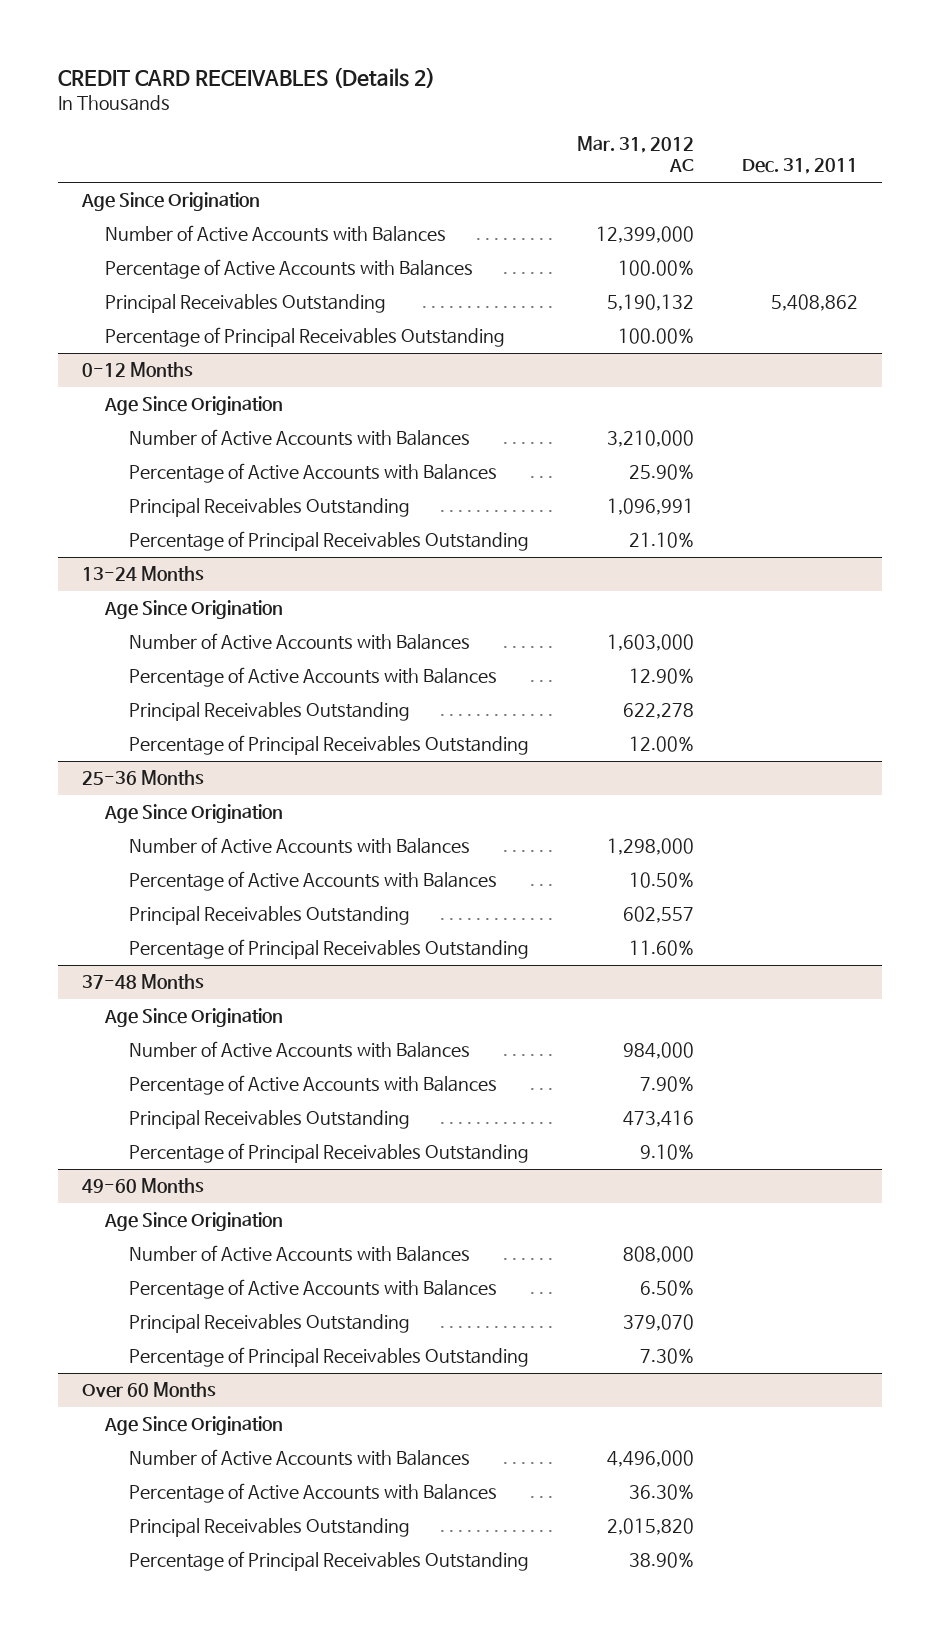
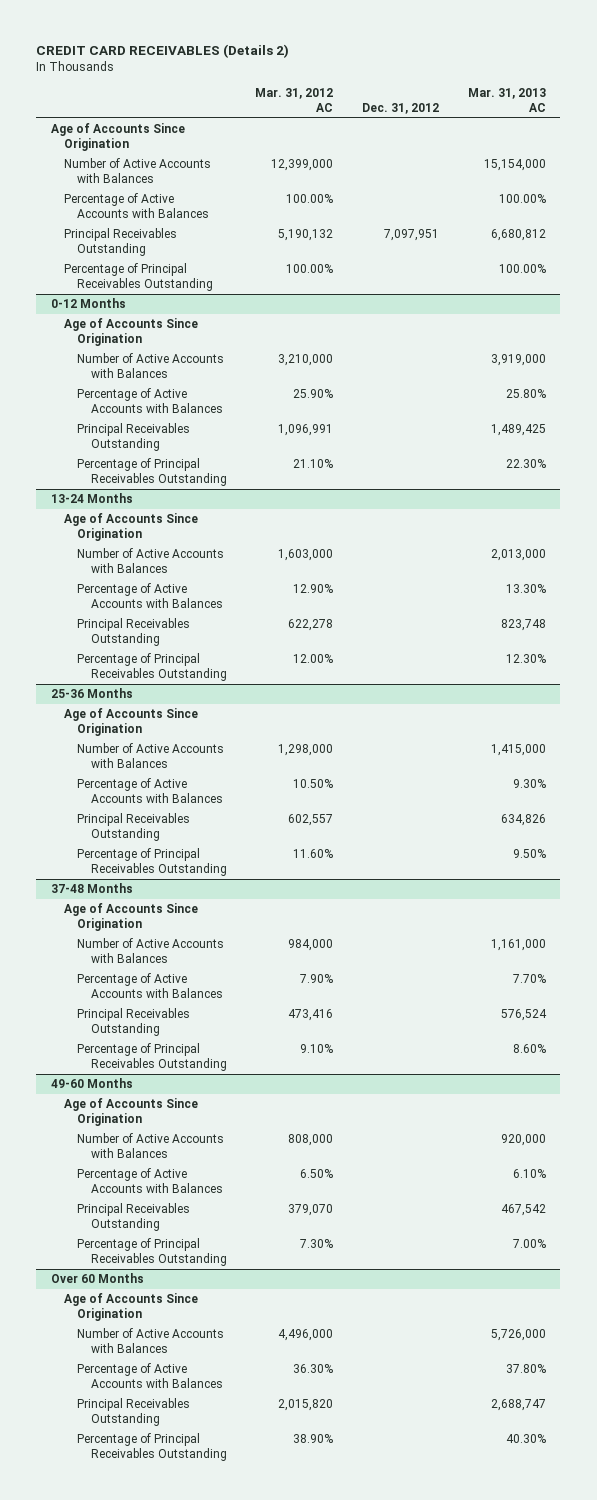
[741,158,858,175] Dec. 31, 2011 -> none
none -> [362,102,440,114] Dec. 31, 2012
none -> [467,88,546,112] Mar. 31, 2013 AC
[80,192,260,212] Age Since Origination -> [50,123,185,151] Age of Accounts Since Origination
[104,396,284,416] Age Since Origination -> [64,318,199,346] Age of Accounts Since Origination
[104,600,284,620] Age Since Origination -> [64,513,199,541] Age of Accounts Since Origination
[104,804,284,824] Age Since Origination -> [64,708,199,736] Age of Accounts Since Origination
[104,1008,284,1028] Age Since Origination -> [64,903,199,931] Age of Accounts Since Origination
[104,1212,284,1232] Age Since Origination -> [64,1098,199,1126] Age of Accounts Since Origination
[104,1416,284,1436] Age Since Origination -> [64,1293,199,1321] Age of Accounts Since Origination

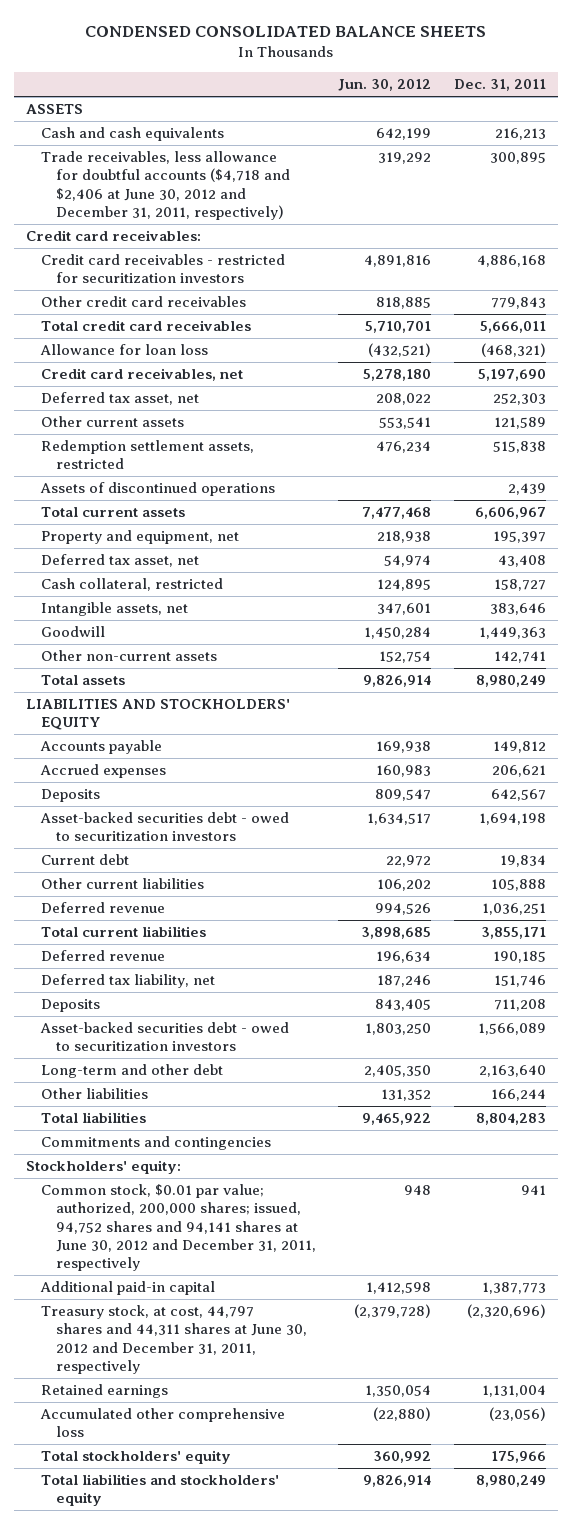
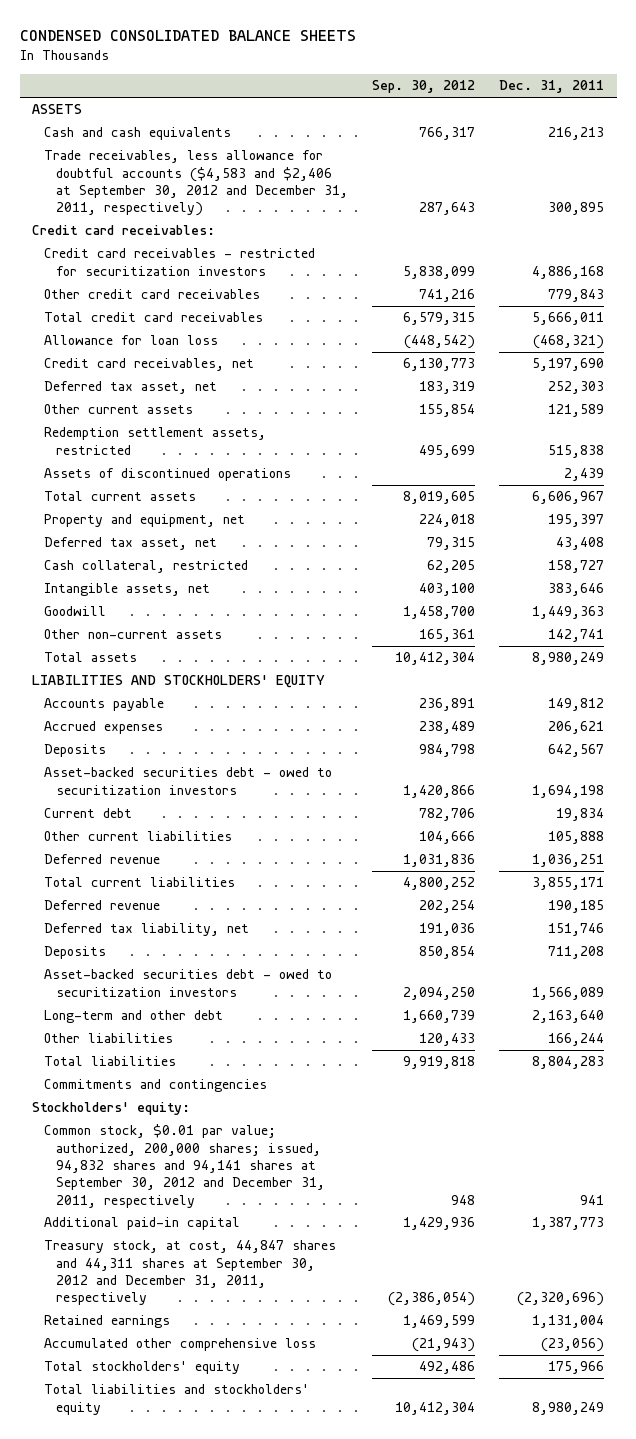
[338,79,432,92] Jun. 30, 2012 -> none
none -> [372,80,476,94] Sep. 30, 2012
[40,151,290,220] Trade receivables, less allowance for doubtful accounts ($4,718 and $2,406 at June 30, 2012 and December 31, 2011, respectively) -> [43,150,349,217] Trade receivables, less allowance for doubtful accounts ($4,583 and $2,406 at September 30, 2012 and December 31, 2011, respectively)
[40,1184,316,1271] Common stock, $0.01 par value; authorized, 200,000 shares; issued, 94,752 shares and 94,141 shares at June 30, 2012 and December 31, 2011, respectively -> [43,1124,326,1208] Common stock, $0.01 par value; authorized, 200,000 shares; issued, 94,832 shares and 94,141 shares at September 30, 2012 and December 31, 2011, respectively
[40,1305,307,1374] Treasury stock, at cost, 44,797 shares and 44,311 shares at June 30, 2012 and December 31, 2011, respectively -> [43,1240,336,1306] Treasury stock, at cost, 44,847 shares and 44,311 shares at September 30, 2012 and December 31, 2011, respectively

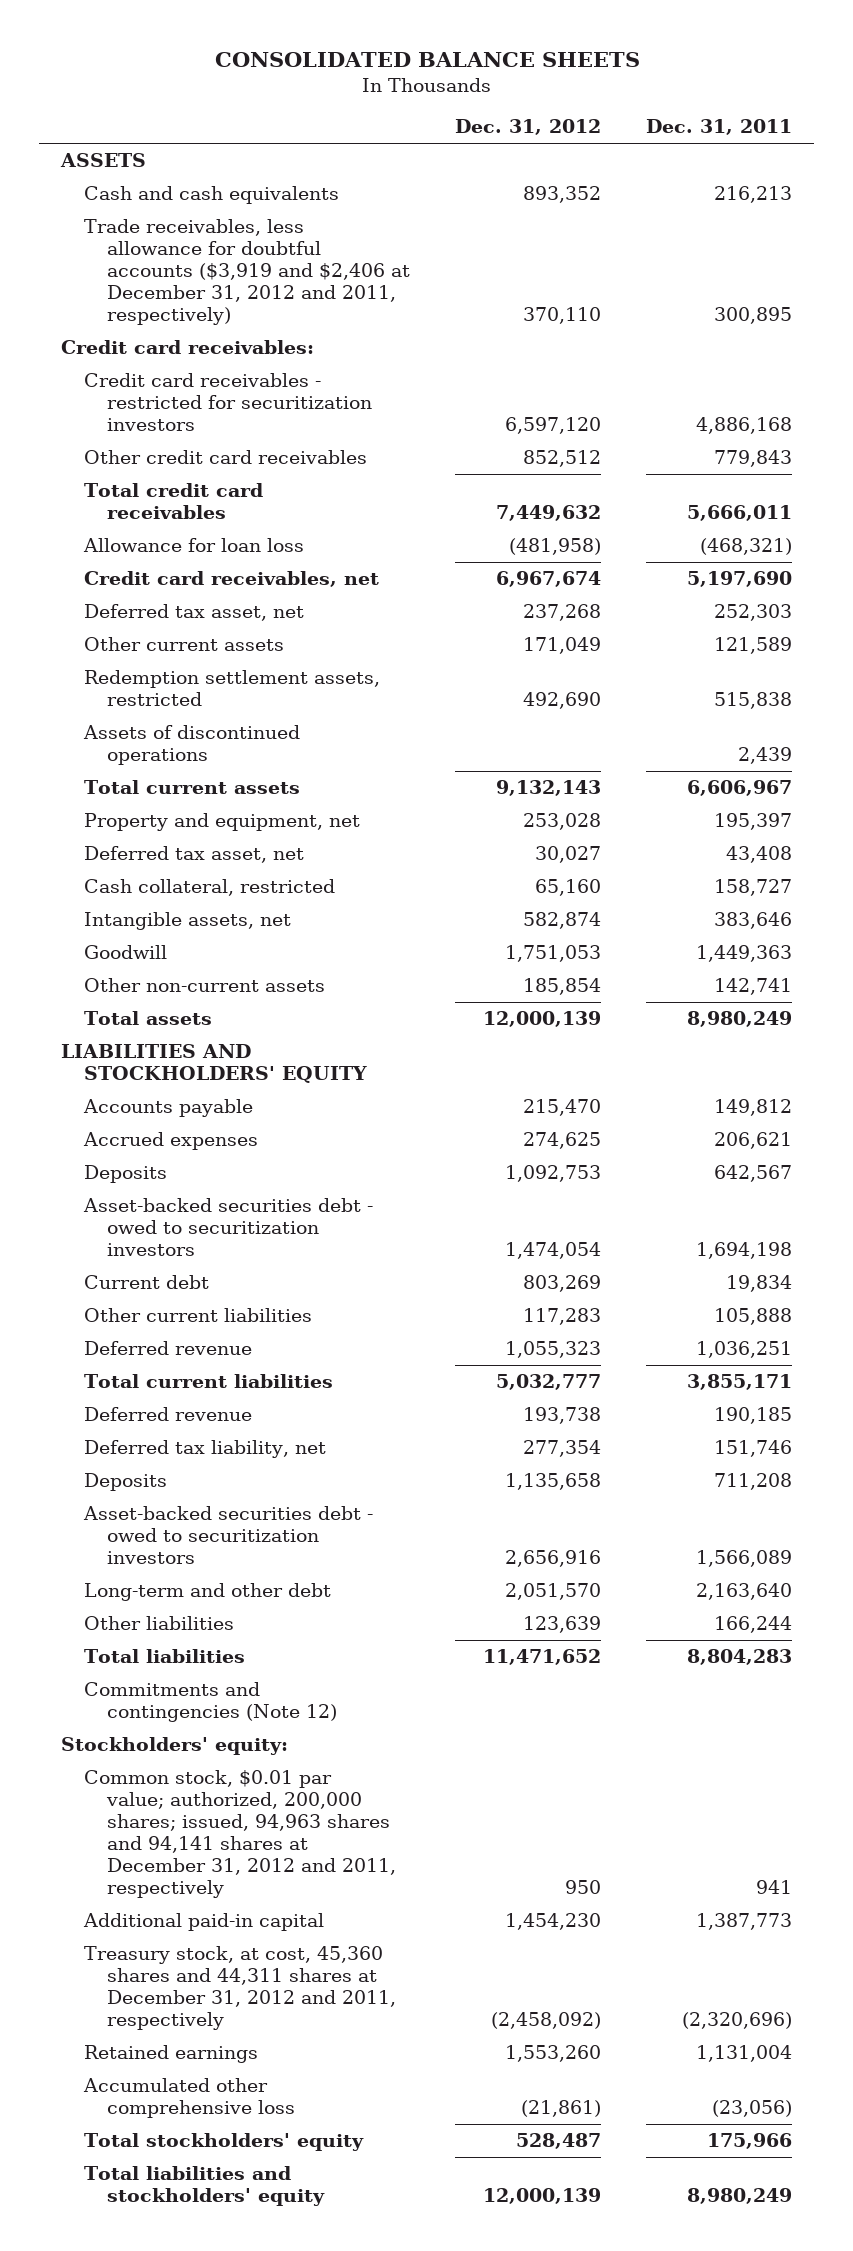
[19,30,356,42] CONDENSED CONSOLIDATED BALANCE SHEETS -> [214,52,640,68] CONSOLIDATED BALANCE SHEETS
[372,80,476,94] Sep. 30, 2012 -> none
none -> [455,119,602,136] Dec. 31, 2012
[43,150,349,217] Trade receivables, less allowance for doubtful accounts ($4,583 and $2,406 at September 30, 2012 and December 31, 2011, respectively) -> [84,219,411,325] Trade receivables, less allowance for doubtful accounts ($3,919 and $2,406 at December 31, 2012 and 2011, respectively)
[43,1079,267,1093] Commitments and contingencies -> [84,1682,338,1723] Commitments and contingencies (Note 12)
[43,1124,326,1208] Common stock, $0.01 par value; authorized, 200,000 shares; issued, 94,832 shares and 94,141 shares at September 30, 2012 and December 31, 2011, respectively -> [84,1770,397,1898] Common stock, $0.01 par value; authorized, 200,000 shares; issued, 94,963 shares and 94,141 shares at December 31, 2012 and 2011, respectively
[43,1240,336,1306] Treasury stock, at cost, 44,847 shares and 44,311 shares at September 30, 2012 and December 31, 2011, respectively -> [84,1946,397,2030] Treasury stock, at cost, 45,360 shares and 44,311 shares at December 31, 2012 and 2011, respectively

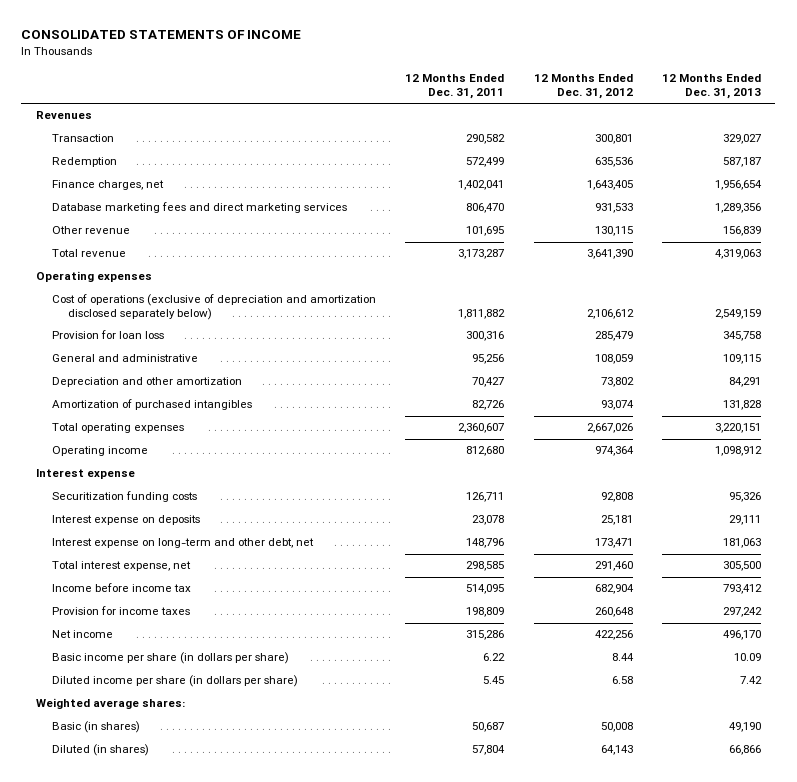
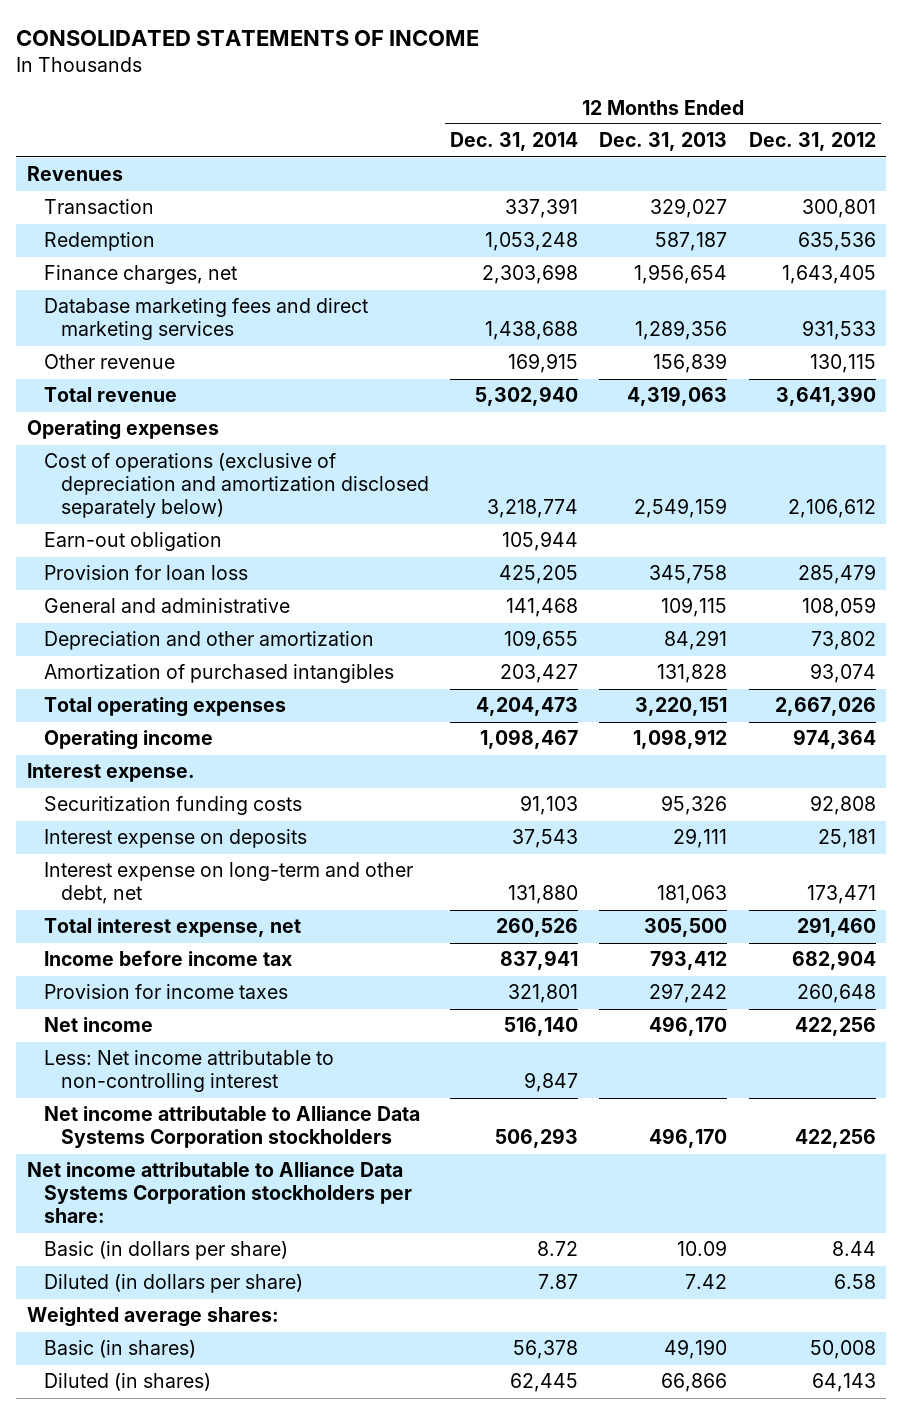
[405,74,505,99] 12 Months Ended Dec. 31, 2011 -> none
none -> [450,132,579,152] Dec. 31, 2014
none -> [43,532,222,552] Earn-out obligation
[35,469,135,480] Interest expense -> [26,763,195,783] Interest expense.
none -> [43,1050,334,1093] Less: Net income attributable to non-controlling interest
none -> [43,1106,420,1149] Net income attributable to Alliance Data Systems Corporation stockholders
none -> [26,1162,412,1224] Net income attributable to Alliance Data Systems Corporation stockholders per share:
[52,652,290,665] Basic income per share (in dollars per share) -> [43,1241,288,1261] Basic (in dollars per share)
[52,675,299,688] Diluted income per share (in dollars per share) -> [43,1274,303,1294] Diluted (in dollars per share)

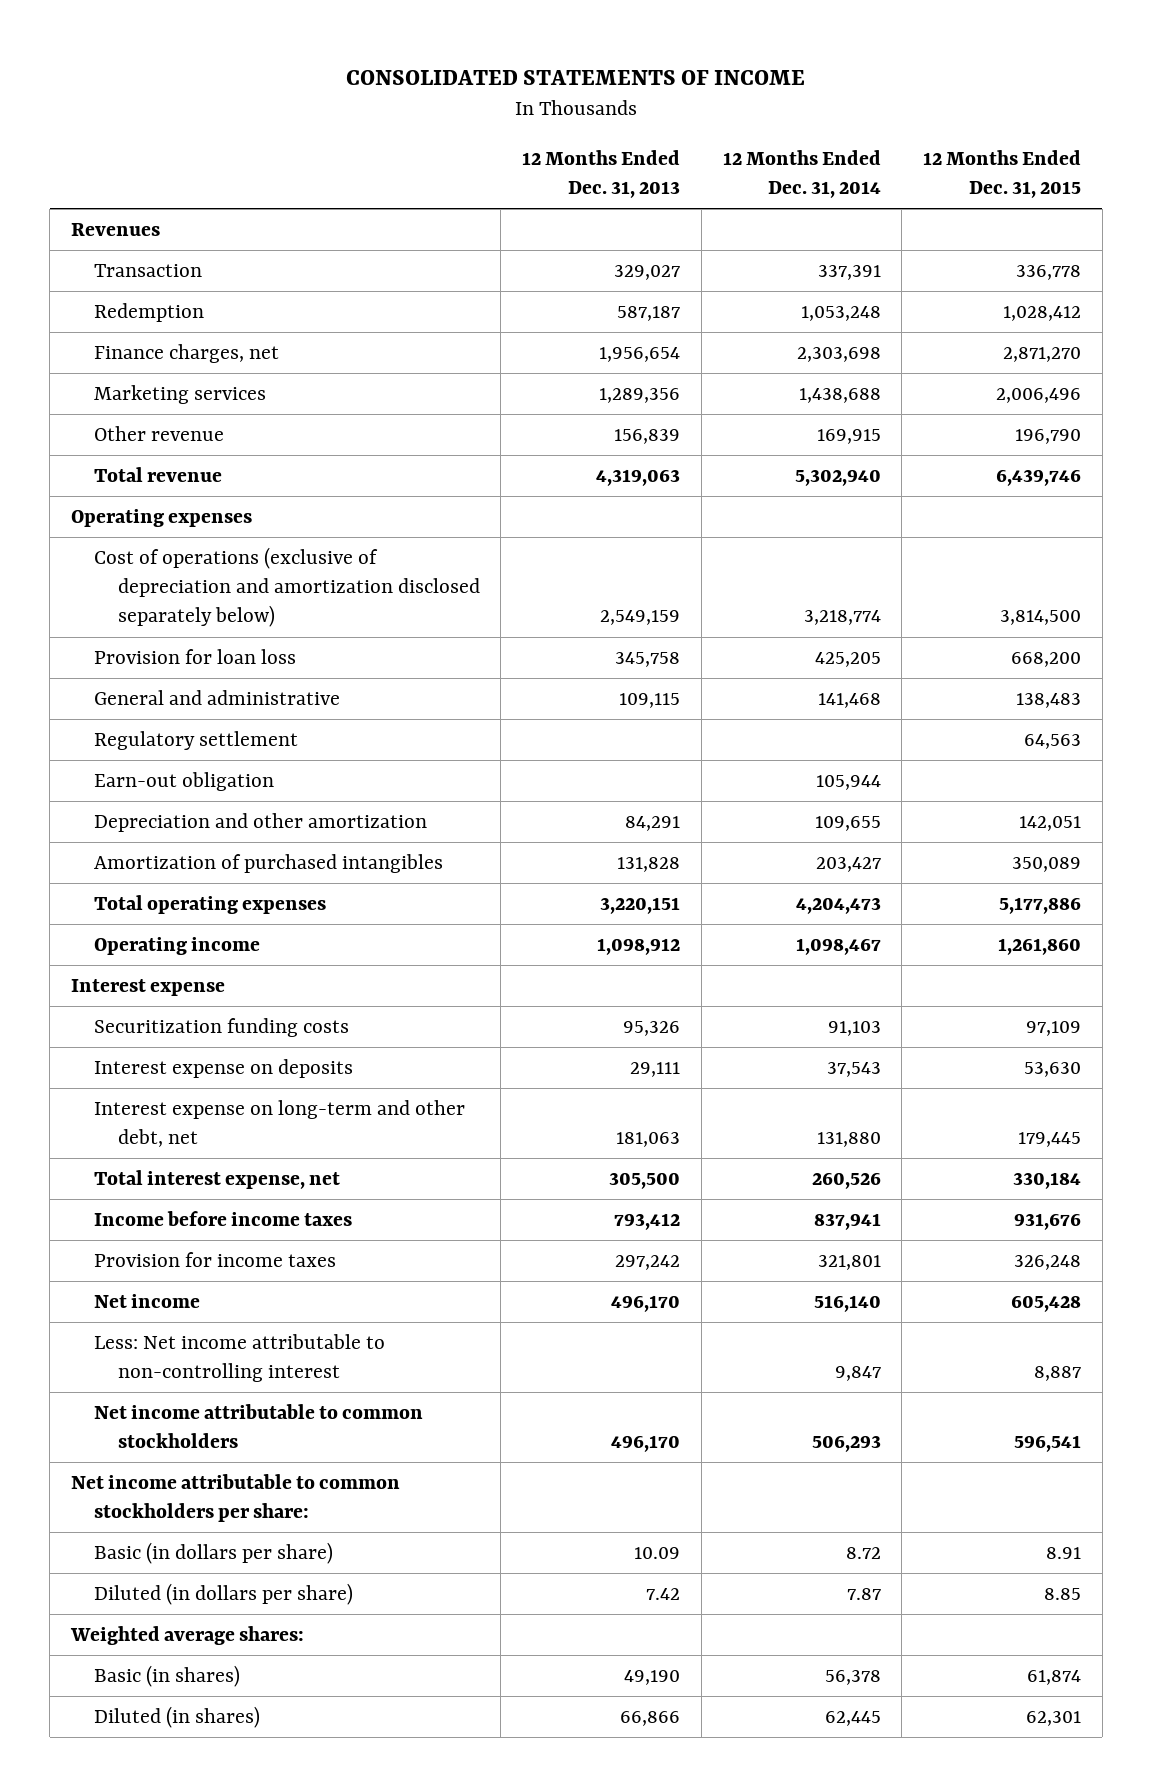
[748,132,876,152] Dec. 31, 2012 -> none
none -> [923,149,1082,198] 12 Months Ended Dec. 31, 2015
[43,298,368,341] Database marketing fees and direct marketing services -> [94,385,267,405] Marketing services
none -> [94,731,299,751] Regulatory settlement
[43,532,222,552] Earn-out obligation -> [94,772,275,792] Earn-out obligation
[26,763,195,783] Interest expense. -> [70,979,225,997] Interest expense
[43,950,292,967] Income before income tax -> [94,1211,353,1227] Income before income taxes
[43,1106,420,1149] Net income attributable to Alliance Data Systems Corporation stockholders -> [94,1404,424,1449] Net income attributable to common stockholders
[26,1162,412,1224] Net income attributable to Alliance Data Systems Corporation stockholders per share: -> [70,1474,400,1523] Net income attributable to common stockholders per share:

